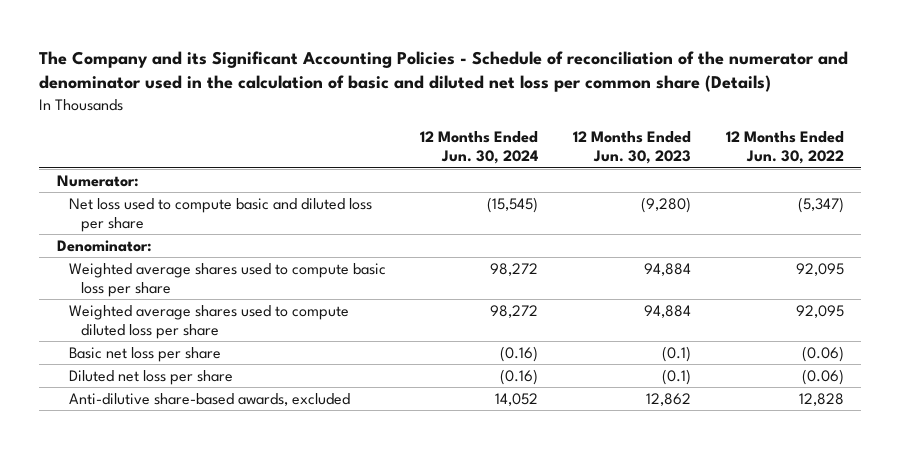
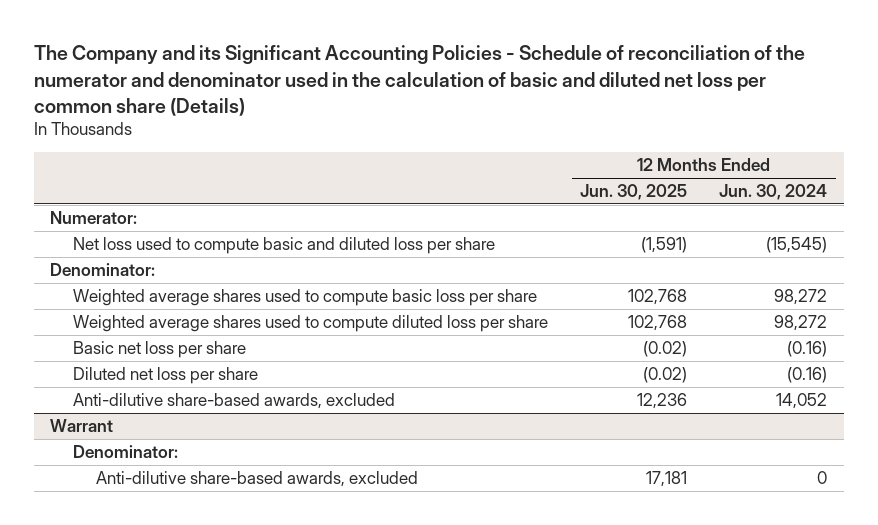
[573,131,692,165] 12 Months Ended Jun. 30, 2023 -> none
[725,131,844,165] 12 Months Ended Jun. 30, 2022 -> none
none -> [580,183,688,200] Jun. 30, 2025
none -> [50,418,114,432] Warrant
none -> [73,444,179,458] Denominator:
none -> [95,470,418,487] Anti-dilutive share-based awards, excluded

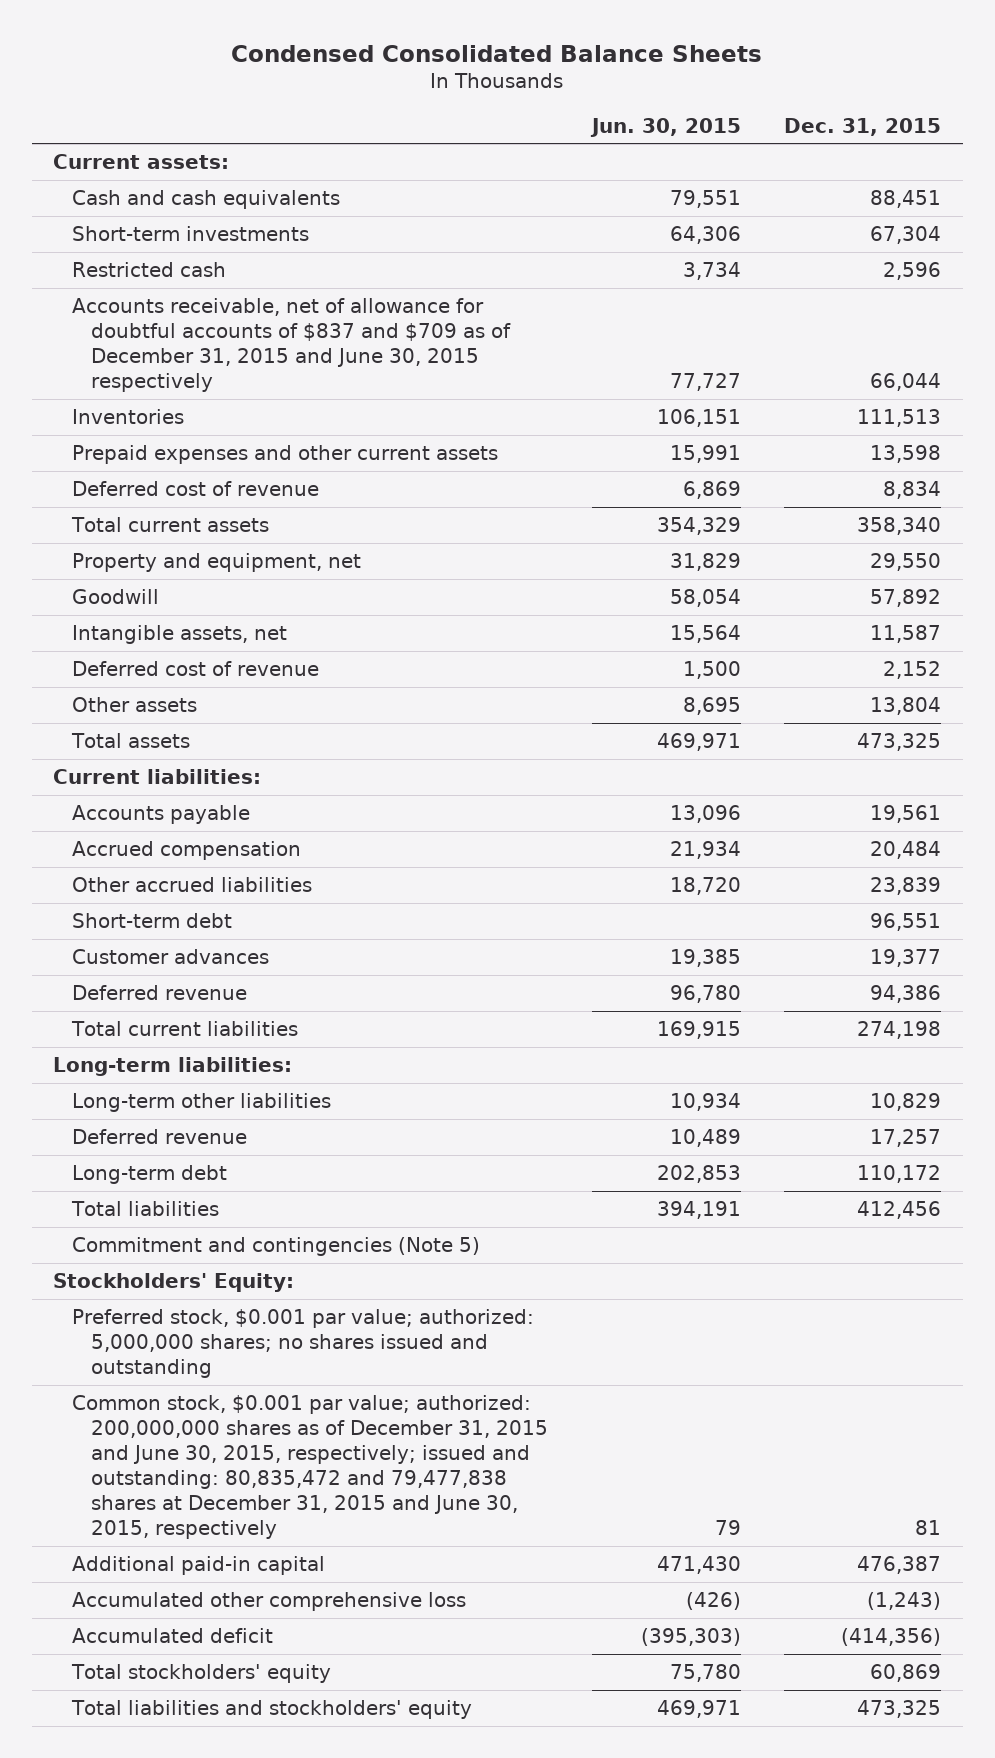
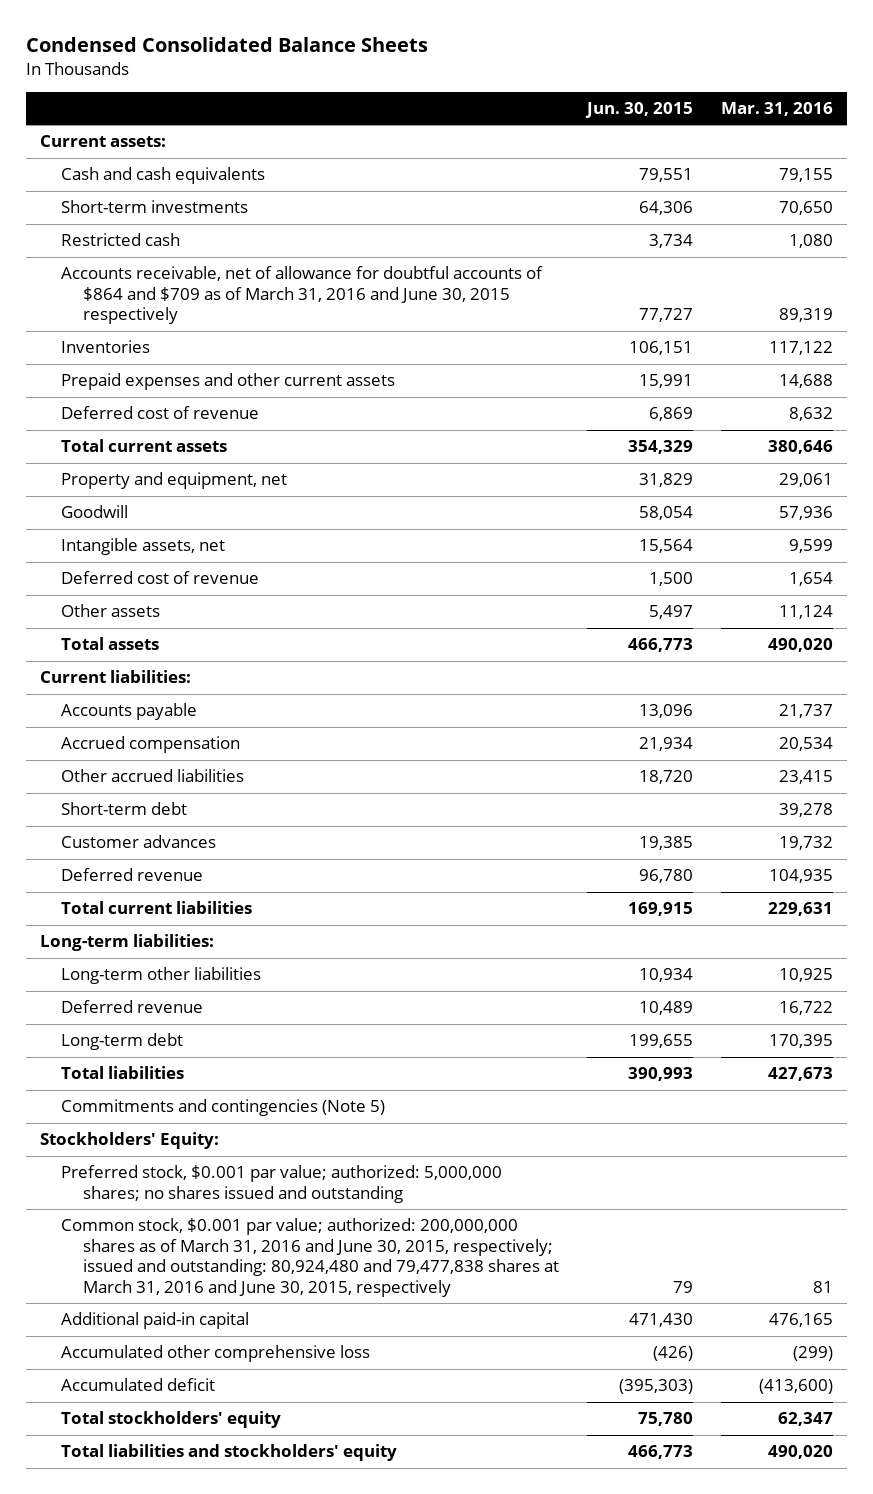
[784,117,942,136] Dec. 31, 2015 -> none
none -> [721,101,834,116] Mar. 31, 2016
[72,297,512,393] Accounts receivable, net of allowance for doubtful accounts of $837 and $709 as of December 31, 2015 and June 30, 2015 respectively -> [61,266,544,325] Accounts receivable, net of allowance for doubtful accounts of $864 and $709 as of March 31, 2016 and June 30, 2015 respectively
[682,696,741,715] 8,695 -> [648,605,693,620] 5,497
[656,732,741,751] 469,971 -> [627,638,693,653] 466,773
[656,1164,741,1183] 202,853 -> [628,1034,693,1049] 199,655
[656,1200,741,1219] 394,191 -> [627,1067,693,1082] 390,993
[72,1236,481,1256] Commitment and contingencies (Note 5) -> [61,1099,386,1117] Commitments and contingencies (Note 5)
[72,1394,549,1540] Common stock, $0.001 par value; authorized: 200,000,000 shares as of December 31, 2015 and June 30, 2015, respectively; issued and outstanding: 80,835,472 and 79,477,838 shares at December 31, 2015 and June 30, 2015, respectively -> [61,1218,559,1297] Common stock, $0.001 par value; authorized: 200,000,000 shares as of March 31, 2016 and June 30, 2015, respectively; issued and outstanding: 80,924,480 and 79,477,838 shares at March 31, 2016 and June 30, 2015, respectively
[656,1699,741,1718] 469,971 -> [627,1445,693,1460] 466,773

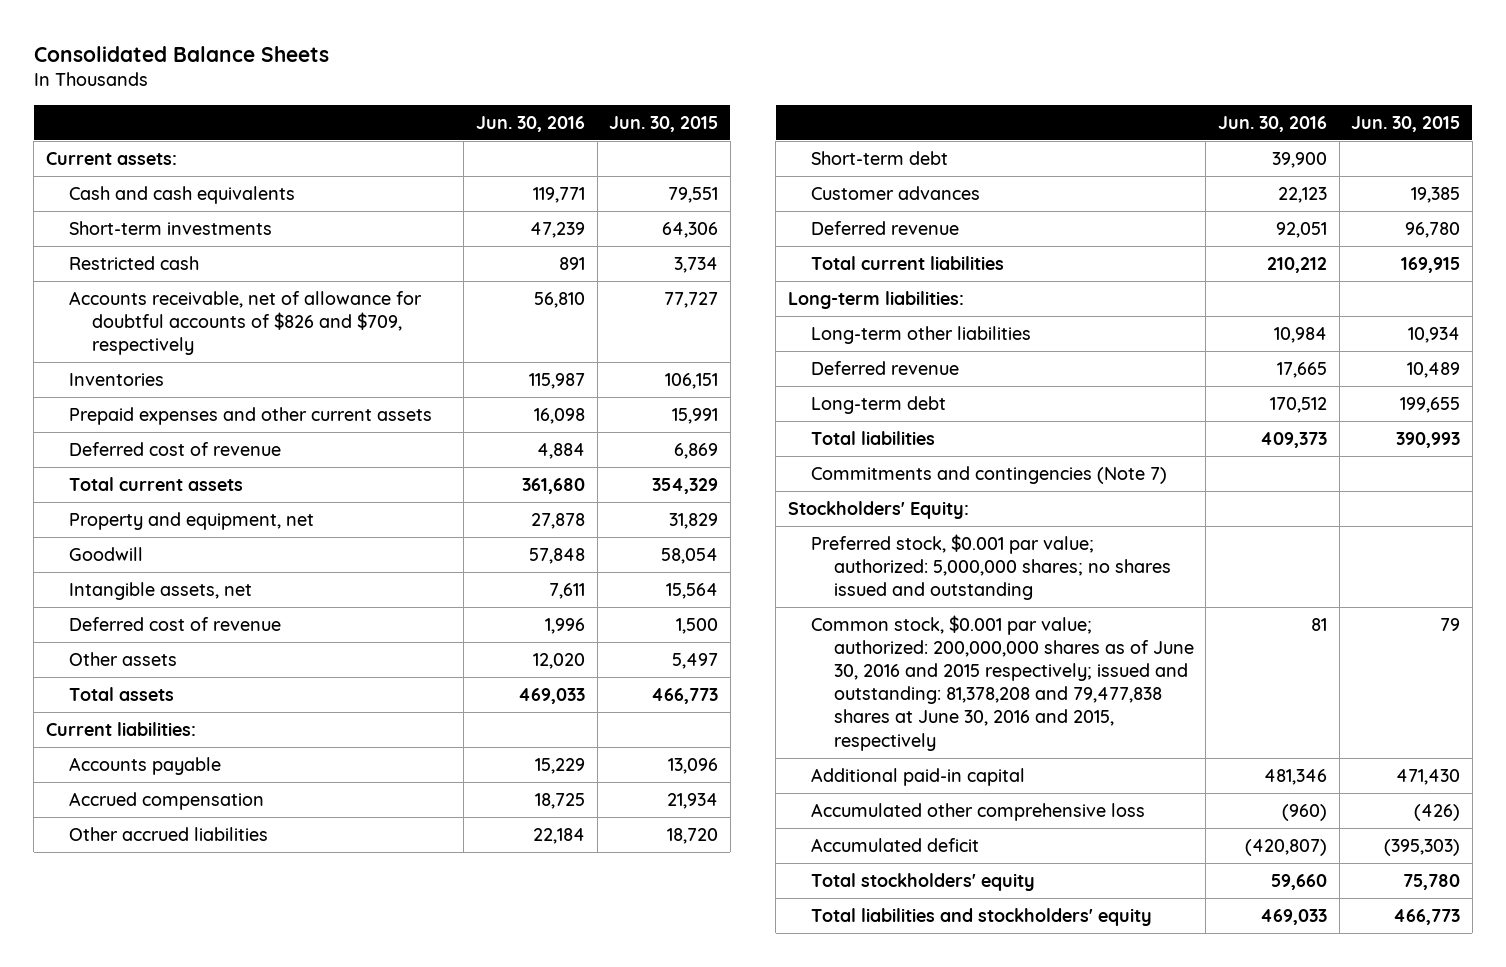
[25,37,428,53] Condensed Consolidated Balance Sheets -> [33,46,329,63] Consolidated Balance Sheets
[721,101,834,116] Mar. 31, 2016 -> none
none -> [476,115,586,132] Jun. 30, 2016
[61,266,544,325] Accounts receivable, net of allowance for doubtful accounts of $864 and $709 as of March 31, 2016 and June 30, 2015 respectively -> [68,291,422,356] Accounts receivable, net of allowance for doubtful accounts of $826 and $709, respectively
[61,1099,386,1117] Commitments and contingencies (Note 5) -> [810,466,1167,485] Commitments and contingencies (Note 7)
[61,1218,559,1297] Common stock, $0.001 par value; authorized: 200,000,000 shares as of March 31, 2016 and June 30, 2015, respectively; issued and outstanding: 80,924,480 and 79,477,838 shares at March 31, 2016 and June 30, 2015, respectively -> [810,615,1194,751] Common stock, $0.001 par value; authorized: 200,000,000 shares as of June 30, 2016 and 2015 respectively; issued and outstanding: 81,378,208 and 79,477,838 shares at June 30, 2016 and 2015, respectively

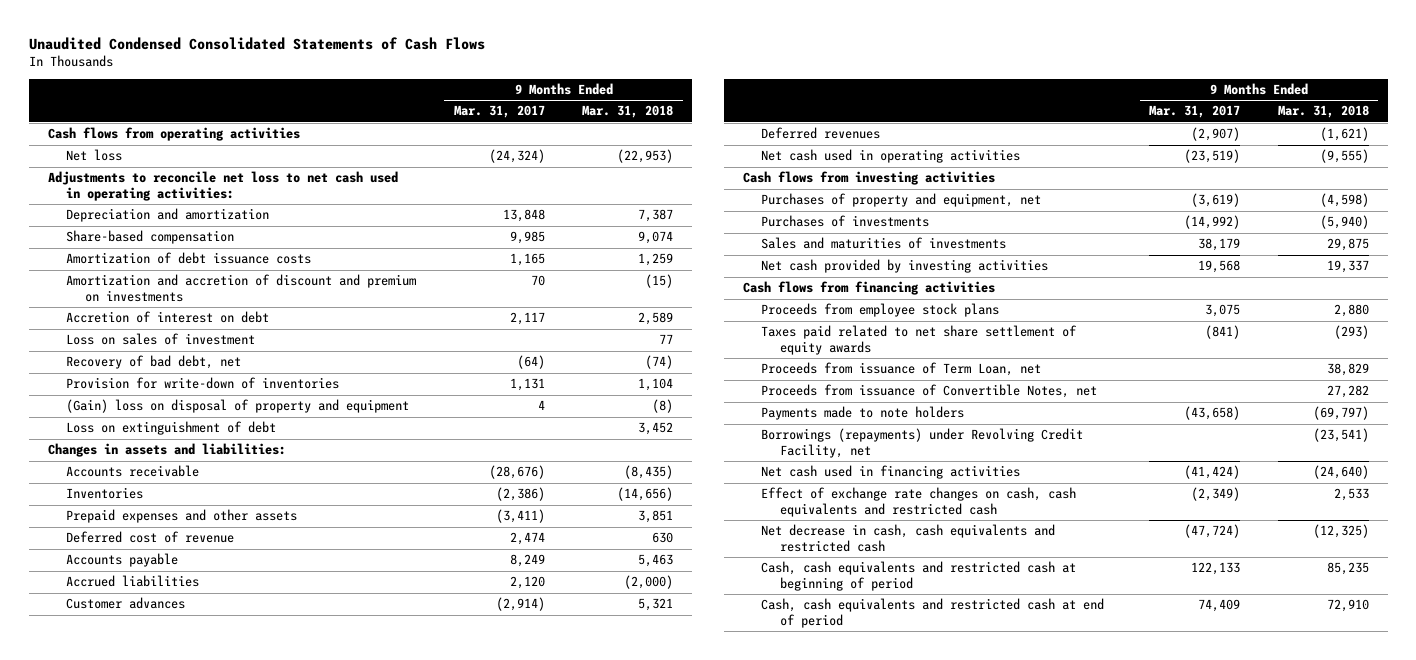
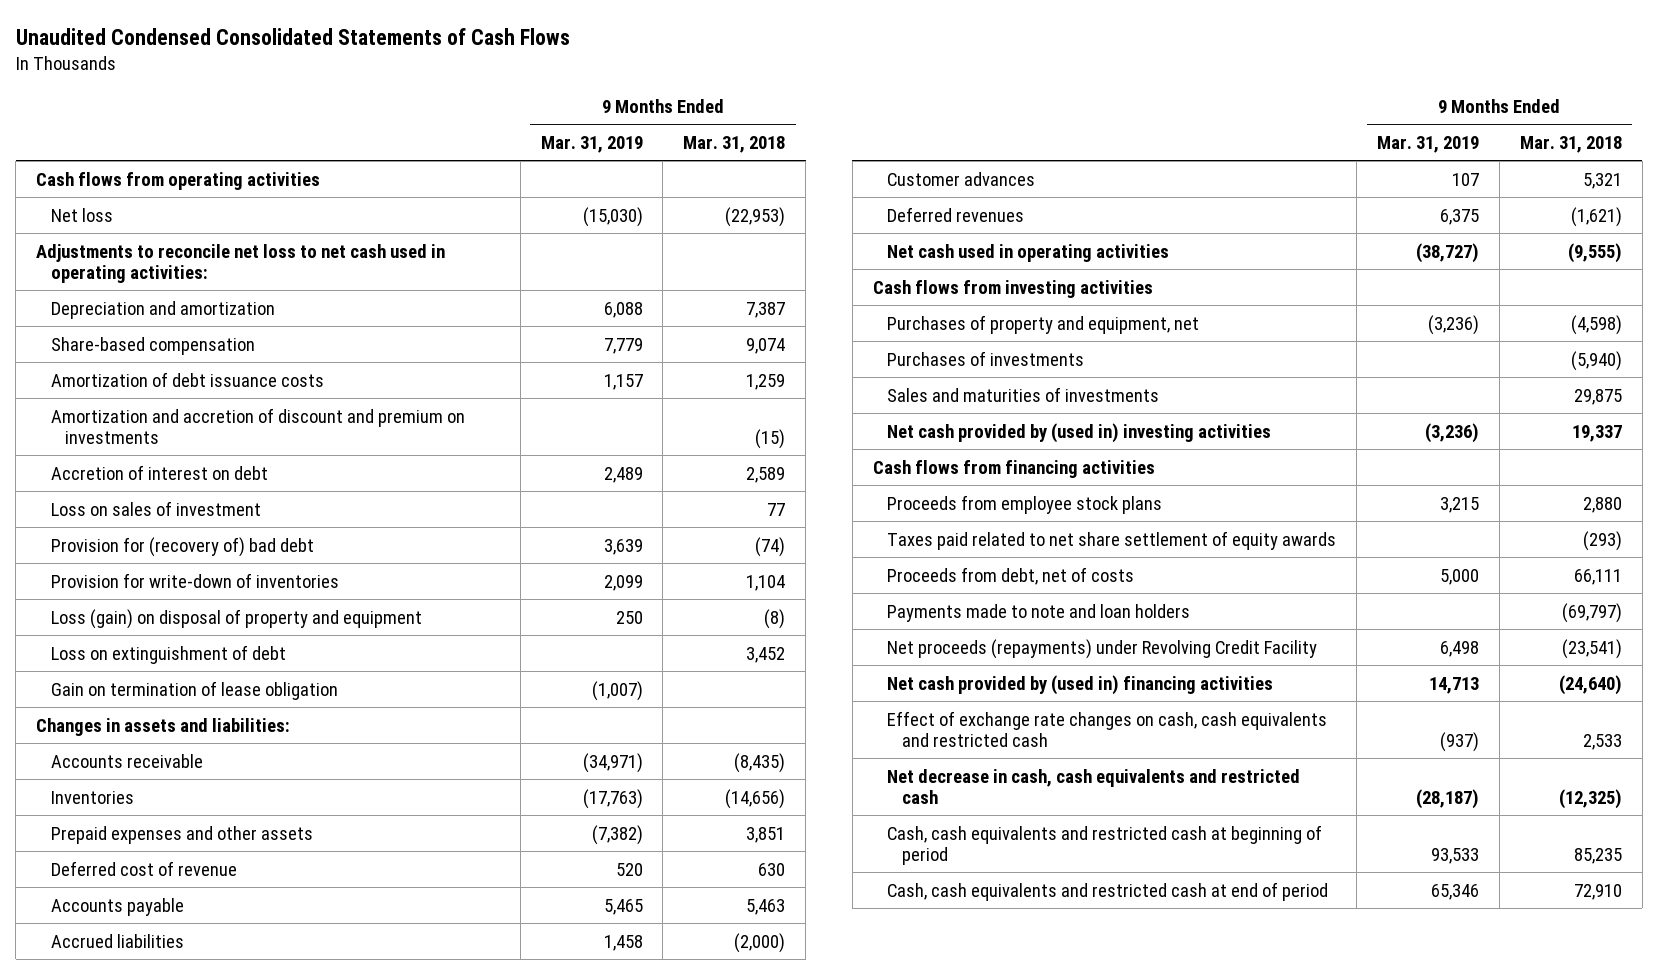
[453,105,545,119] Mar. 31, 2017 -> none
none -> [540,135,643,153] Mar. 31, 2019
[66,355,242,370] Recovery of bad debt, net -> [50,536,314,557] Provision for (recovery of) bad debt
[66,399,410,414] (Gain) loss on disposal of property and equipment -> [50,608,422,629] Loss (gain) on disposal of property and equipment
none -> [50,680,338,700] Gain on termination of lease obligation
[761,259,1049,274] Net cash provided by investing activities -> [887,422,1272,443] Net cash provided by (used in) investing activities
[761,362,1042,377] Proceeds from issuance of Term Loan, net -> none
[761,384,1098,399] Proceeds from issuance of Convertible Notes, net -> none
none -> [887,566,1135,585] Proceeds from debt, net of costs
[761,406,965,421] Payments made to note holders -> [887,603,1191,622] Payments made to note and loan holders
[761,428,1084,459] Borrowings (repayments) under Revolving Credit Facility, net -> [887,638,1318,659] Net proceeds (repayments) under Revolving Credit Facility
[761,465,1021,480] Net cash used in financing activities -> [887,674,1274,695] Net cash provided by (used in) financing activities

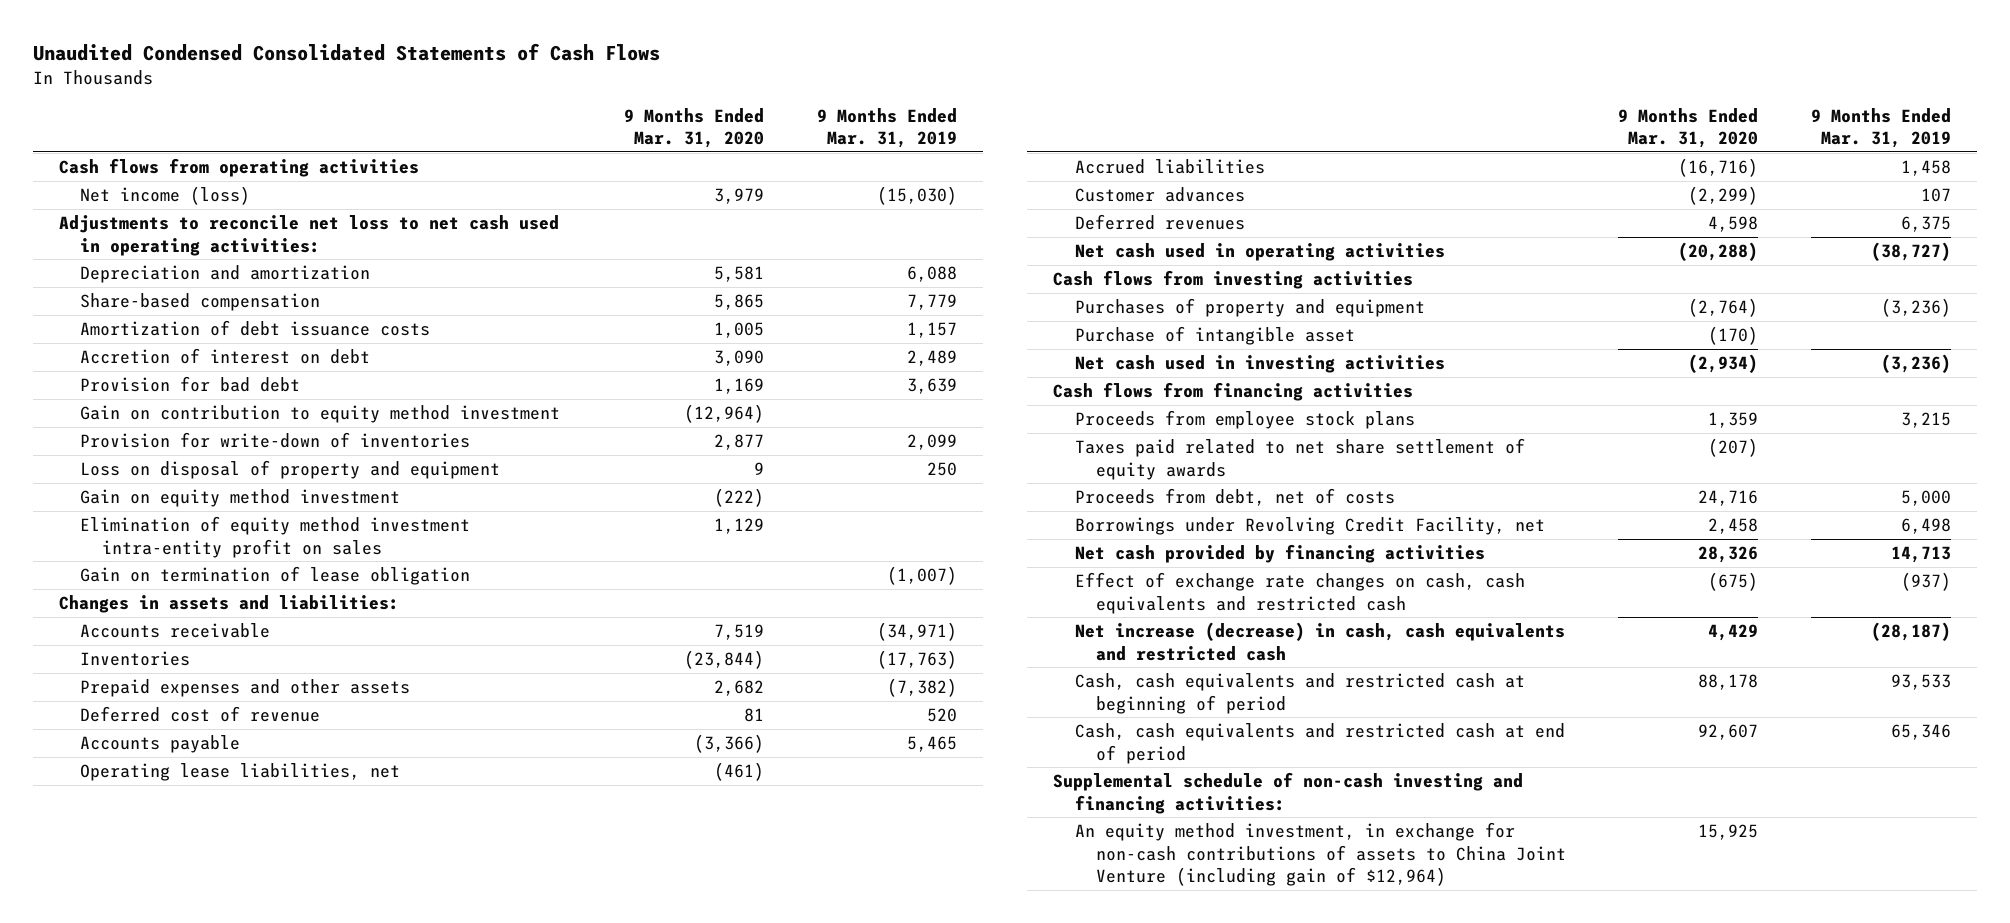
[683,135,786,153] Mar. 31, 2018 -> none
none -> [624,107,765,149] 9 Months Ended Mar. 31, 2020
[50,207,113,222] Net loss -> [80,186,251,206] Net income (loss)
[50,407,465,445] Amortization and accretion of discount and premium on investments -> none
[50,500,261,516] Loss on sales of investment -> none
[50,536,314,557] Provision for (recovery of) bad debt -> [80,376,301,393] Provision for bad debt
none -> [80,405,561,424] Gain on contribution to equity method investment
[50,644,286,664] Loss on extinguishment of debt -> none
[50,608,422,629] Loss (gain) on disposal of property and equipment -> [80,460,501,480] Loss on disposal of property and equipment
none -> [80,489,401,508] Gain on equity method investment
none -> [80,516,471,558] Elimination of equity method investment intra-entity profit on sales
none -> [80,763,401,782] Operating lease liabilities, net
[887,350,1085,366] Purchases of investments -> none
[887,386,1160,402] Sales and maturities of investments -> none
[887,314,1200,334] Purchases of property and equipment, net -> [1074,298,1425,318] Purchases of property and equipment
none -> [1074,326,1355,346] Purchase of intangible asset
[887,422,1272,443] Net cash provided by (used in) investing activities -> [1074,355,1445,374] Net cash used in investing activities
[887,603,1191,622] Payments made to note and loan holders -> none
[887,638,1318,659] Net proceeds (repayments) under Revolving Credit Facility -> [1074,517,1545,536] Borrowings under Revolving Credit Facility, net
[887,674,1274,695] Net cash provided by (used in) financing activities -> [1074,544,1485,564] Net cash provided by financing activities
[887,768,1301,805] Net decrease in cash, cash equivalents and restricted cash -> [1074,622,1565,661] Net increase (decrease) in cash, cash equivalents and restricted cash
none -> [1053,772,1524,814] Supplemental schedule of non-cash investing and financing activities:
none -> [1074,822,1566,887] An equity method investment, in exchange for non-cash contributions of assets to China Joint Venture (including gain of $12,964)

